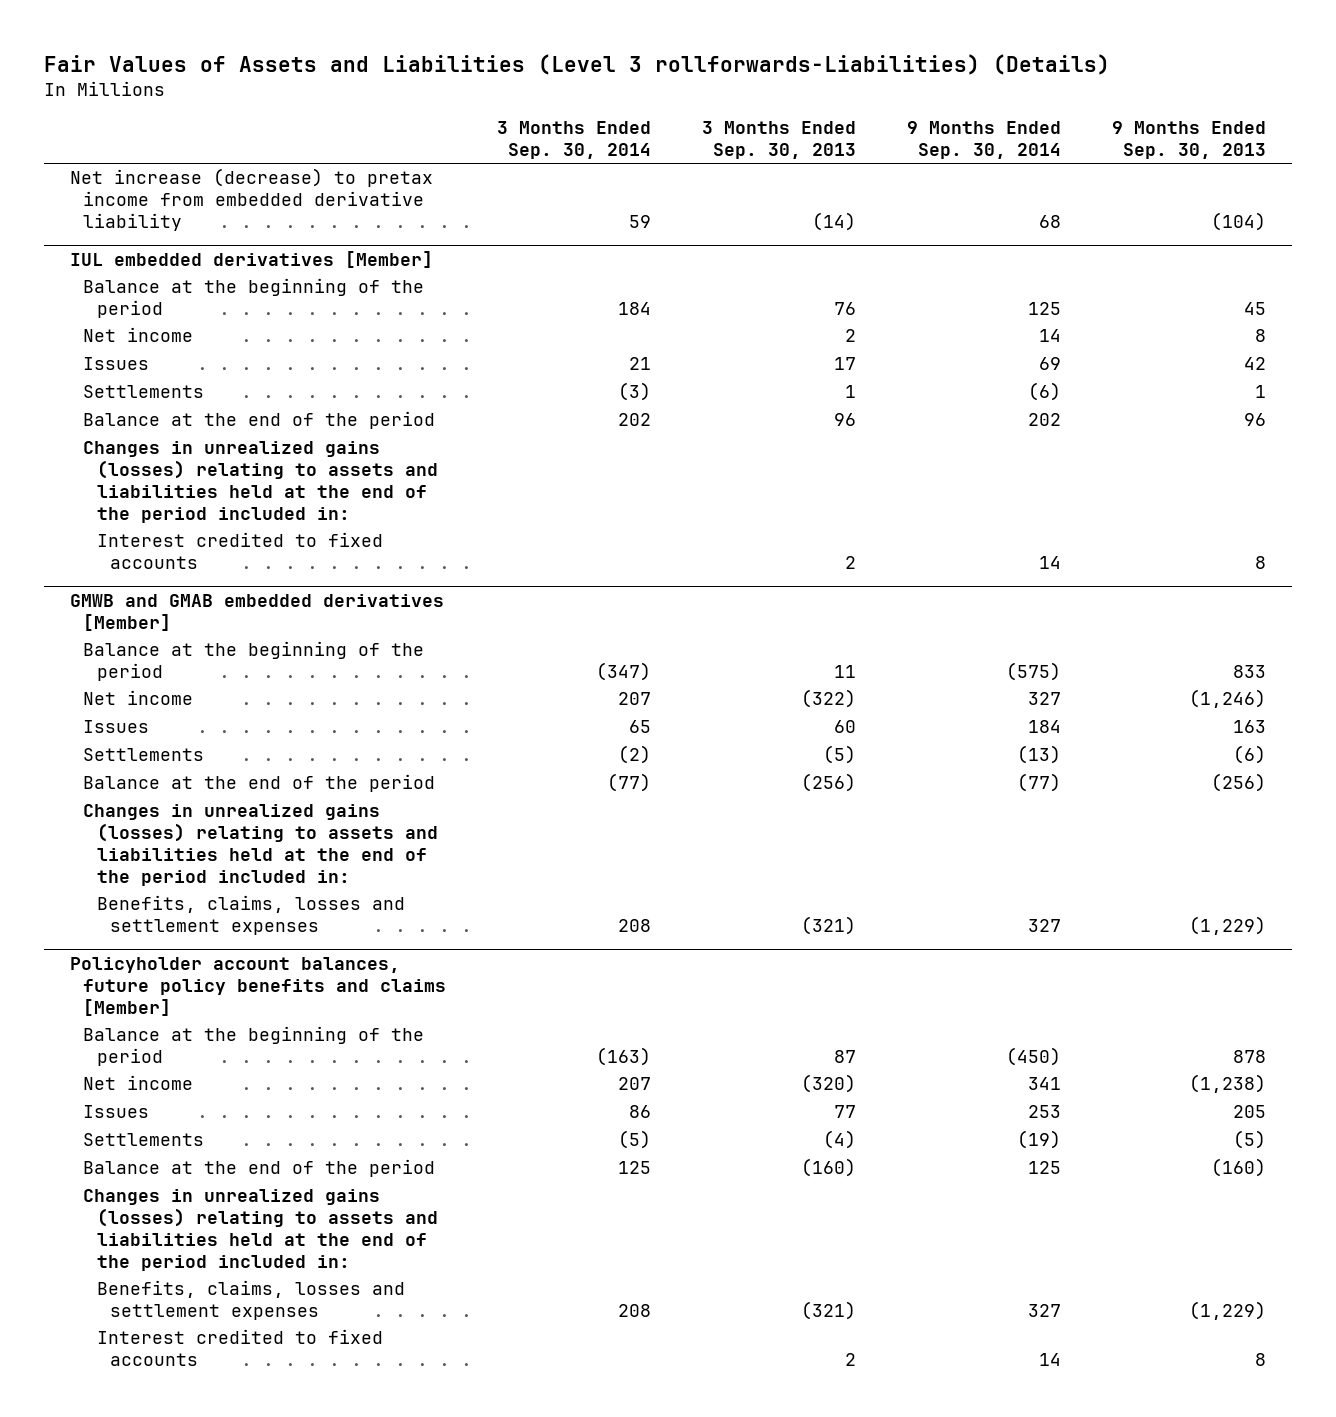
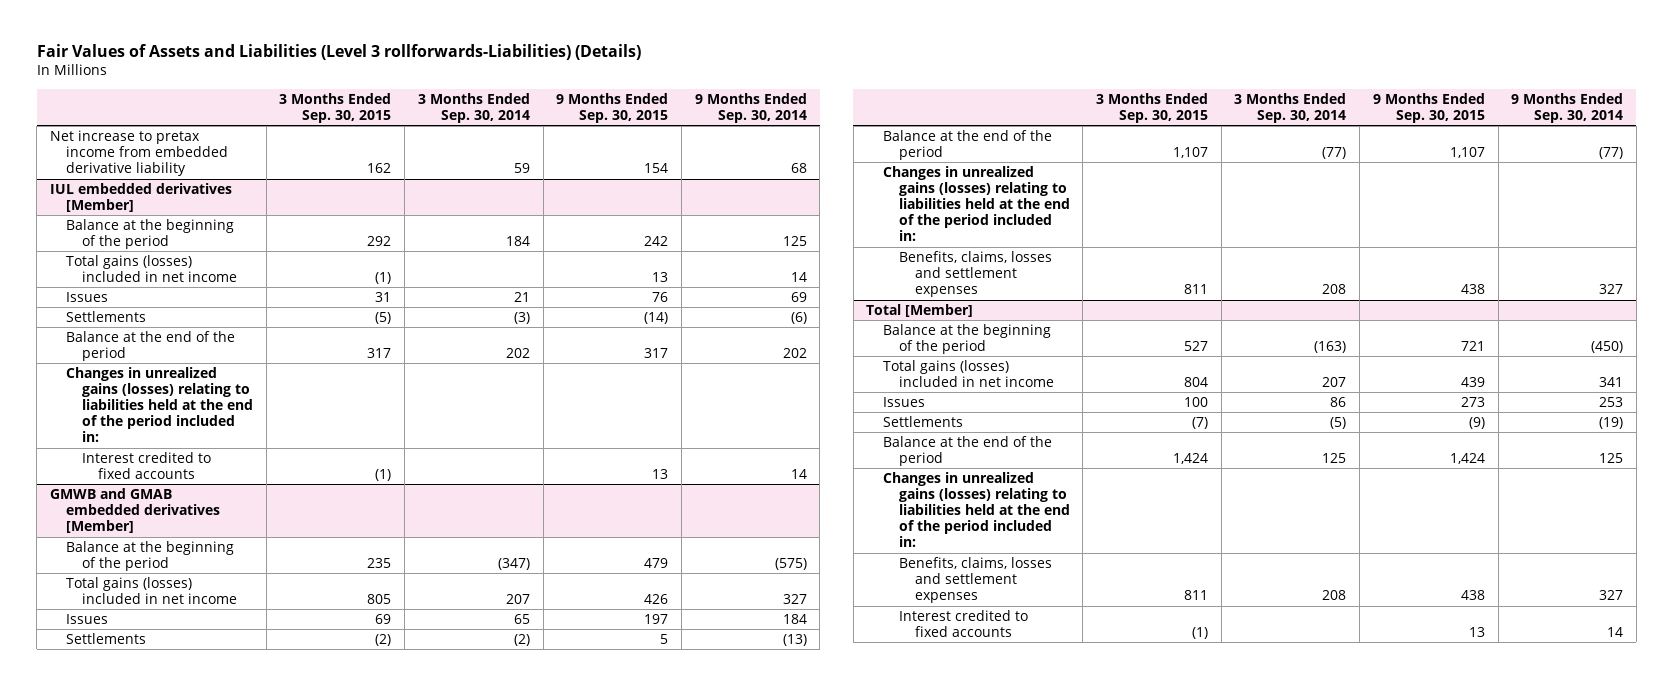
[702,120,857,159] 3 Months Ended Sep. 30, 2013 -> none
[1112,120,1267,159] 9 Months Ended Sep. 30, 2013 -> none
none -> [279,92,392,123] 3 Months Ended Sep. 30, 2015
none -> [556,92,669,123] 9 Months Ended Sep. 30, 2015
[69,168,433,231] Net increase (decrease) to pretax income from embedded derivative liability -> [49,129,228,177] Net increase to pretax income from embedded derivative liability
[83,327,194,343] Net income -> [65,254,238,283] Total gains (losses) included in net income
[83,441,438,523] Changes in unrealized gains (losses) relating to assets and liabilities held at the end of the period included in: -> [65,366,254,443] Changes in unrealized gains (losses) relating to liabilities held at the end of the period included in:
[83,690,194,706] Net income -> [65,576,238,605] Total gains (losses) included in net income
[83,804,438,886] Changes in unrealized gains (losses) relating to assets and liabilities held at the end of the period included in: -> [882,165,1070,242] Changes in unrealized gains (losses) relating to liabilities held at the end of the period included in:
[69,957,447,1016] Policyholder account balances, future policy benefits and claims [Member] -> none
none -> [866,303,974,317] Total [Member]
[83,1075,194,1091] Net income -> [882,359,1054,388] Total gains (losses) included in net income
[83,1189,438,1271] Changes in unrealized gains (losses) relating to assets and liabilities held at the end of the period included in: -> [882,471,1070,548] Changes in unrealized gains (losses) relating to liabilities held at the end of the period included in:

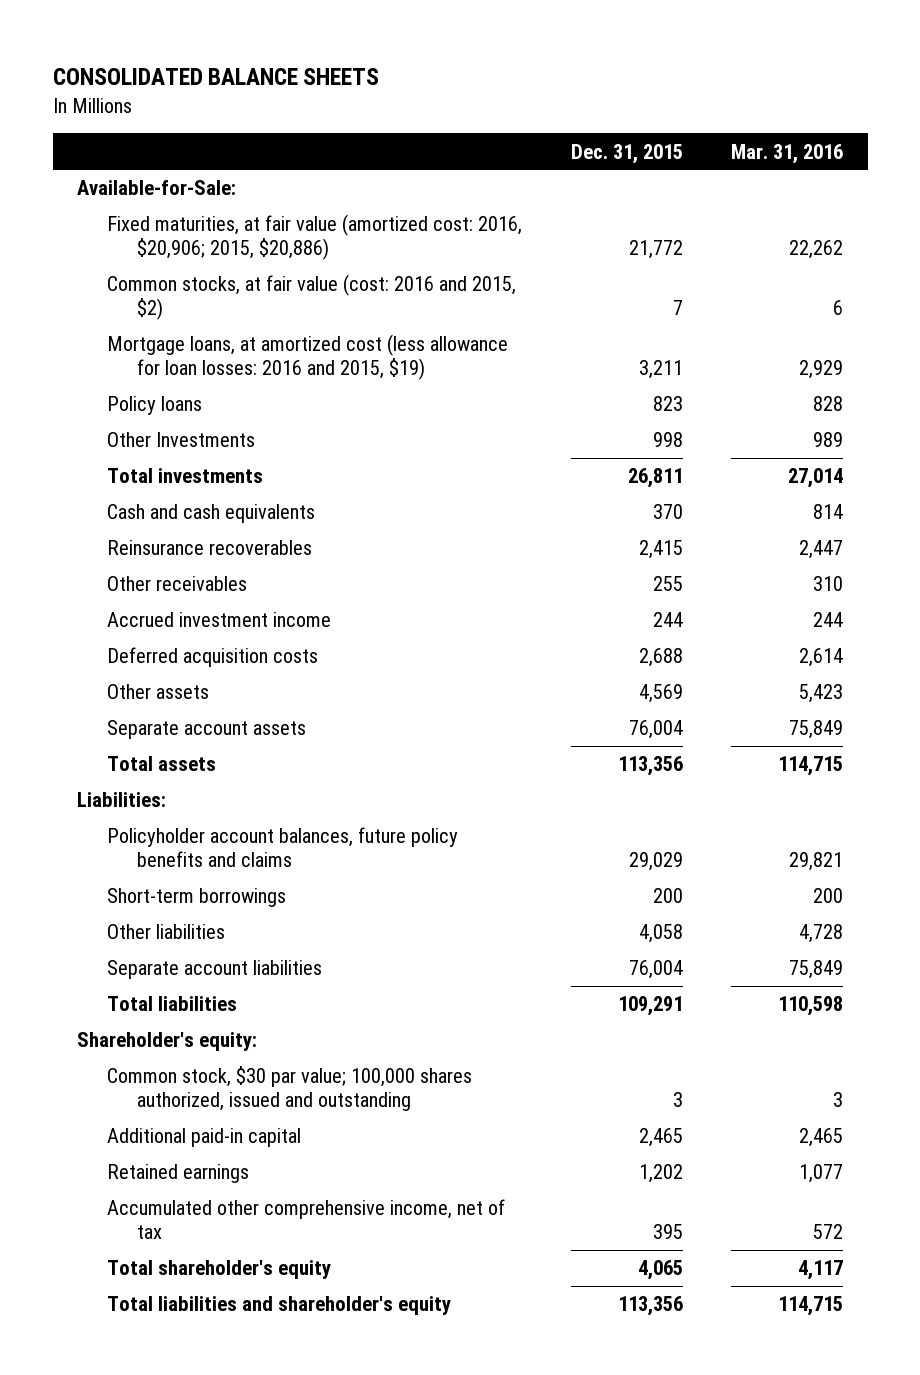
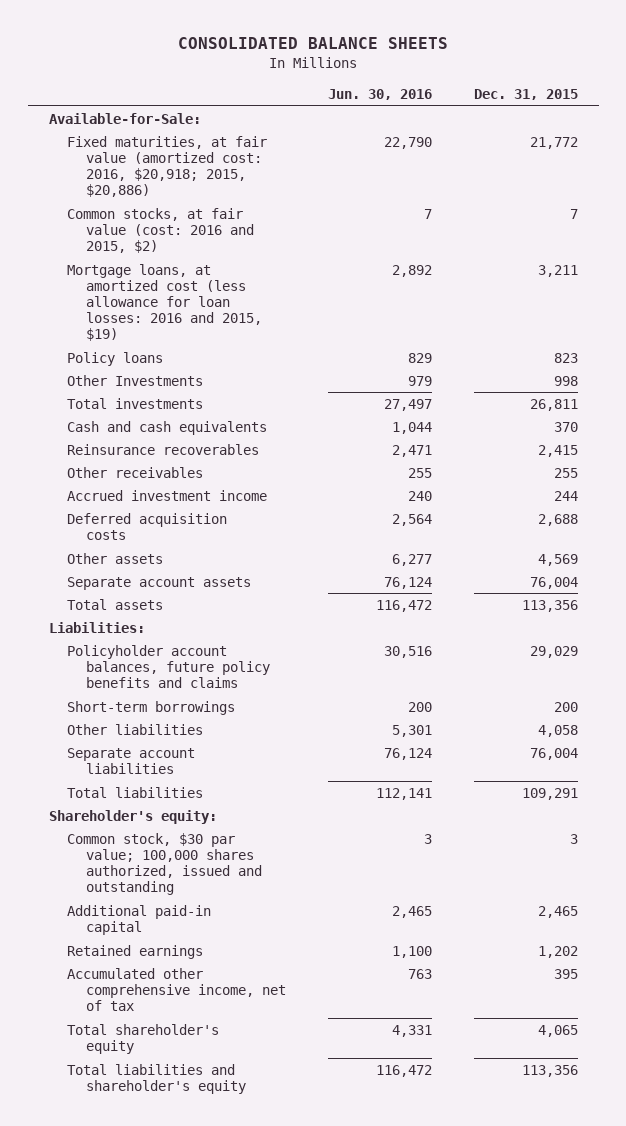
[731,143,844,164] Mar. 31, 2016 -> none
none -> [327,89,432,101] Jun. 30, 2016
[107,214,523,261] Fixed maturities, at fair value (amortized cost: 2016, $20,906; 2015, $20,886) -> [67,135,268,198] Fixed maturities, at fair value (amortized cost: 2016, $20,918; 2015, $20,886)

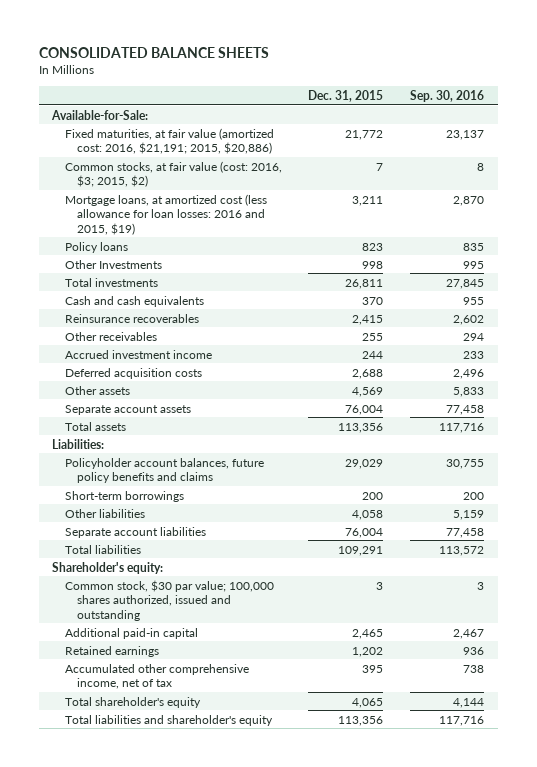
[327,89,432,101] Jun. 30, 2016 -> none
none -> [410,89,485,102] Sep. 30, 2016
[67,135,268,198] Fixed maturities, at fair value (amortized cost: 2016, $20,918; 2015, $20,886) -> [64,127,274,155] Fixed maturities, at fair value (amortized cost: 2016, $21,191; 2015, $20,886)
[67,207,254,254] Common stocks, at fair value (cost: 2016 and 2015, $2) -> [64,160,282,188] Common stocks, at fair value (cost: 2016, $3; 2015, $2)

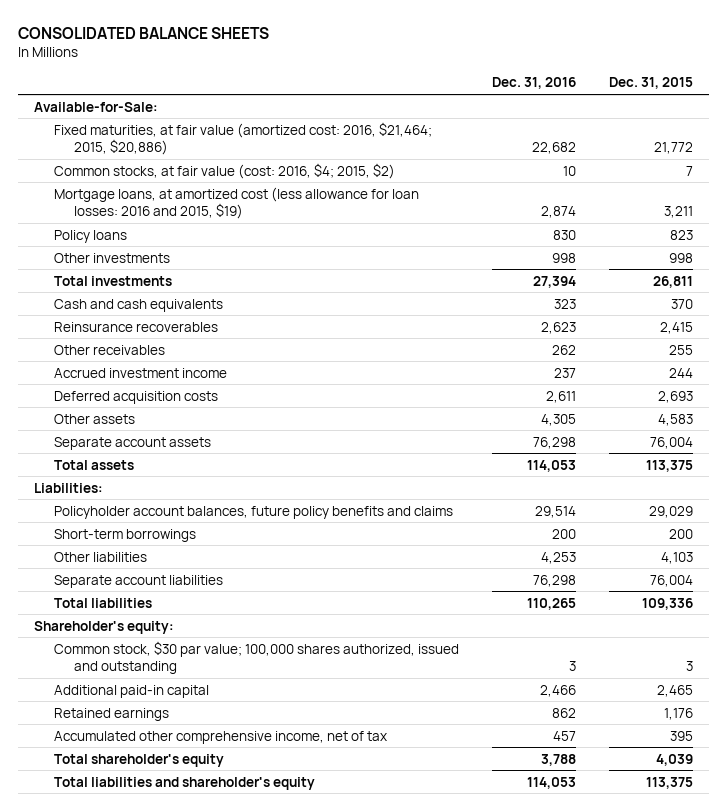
[410,89,485,102] Sep. 30, 2016 -> none
none -> [492,77,577,90] Dec. 31, 2016
[64,127,274,155] Fixed maturities, at fair value (amortized cost: 2016, $21,191; 2015, $20,886) -> [54,121,433,156] Fixed maturities, at fair value (amortized cost: 2016, $21,464; 2015, $20,886)
[64,160,282,188] Common stocks, at fair value (cost: 2016, $3; 2015, $2) -> [54,162,396,179] Common stocks, at fair value (cost: 2016, $4; 2015, $2)
[64,259,162,269] Other Investments -> [54,252,171,263] Other investments
[352,368,384,379] 2,688 -> [658,390,694,403] 2,693
[352,386,384,397] 4,569 -> [658,413,694,426] 4,583
[338,422,384,433] 113,356 -> [646,459,694,472] 113,375
[352,509,384,520] 4,058 -> [661,551,694,564] 4,103
[338,545,384,556] 109,291 -> [642,597,694,610] 109,336
[352,646,384,657] 1,202 -> [664,707,694,720] 1,176
[352,697,384,708] 4,065 -> [656,753,694,766] 4,039
[338,715,384,726] 113,356 -> [646,776,694,789] 113,375

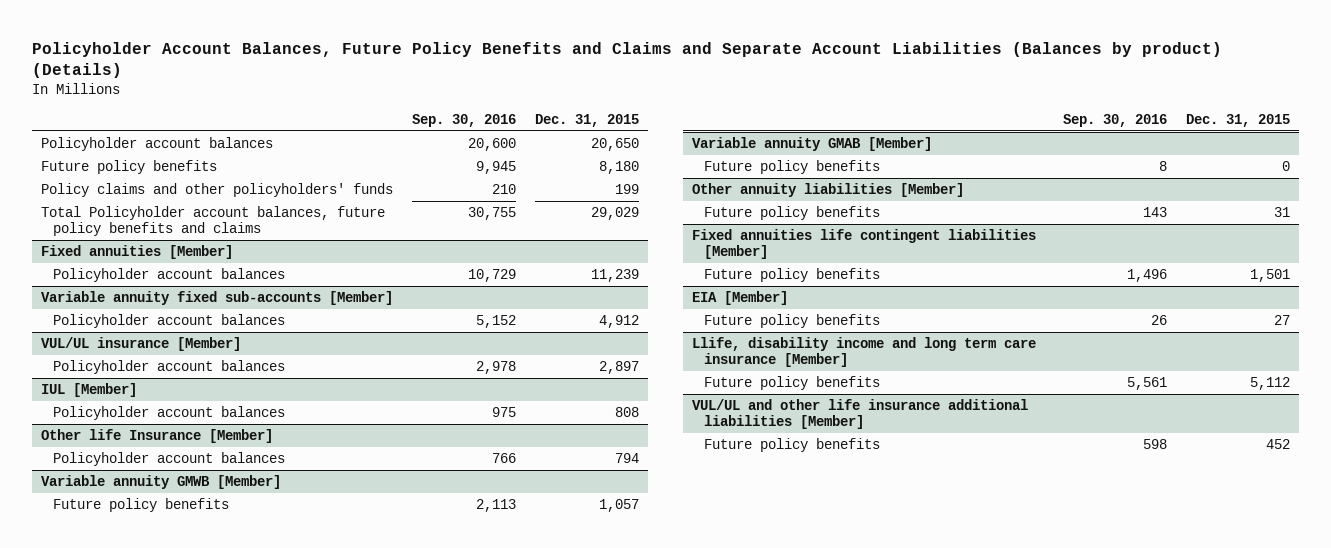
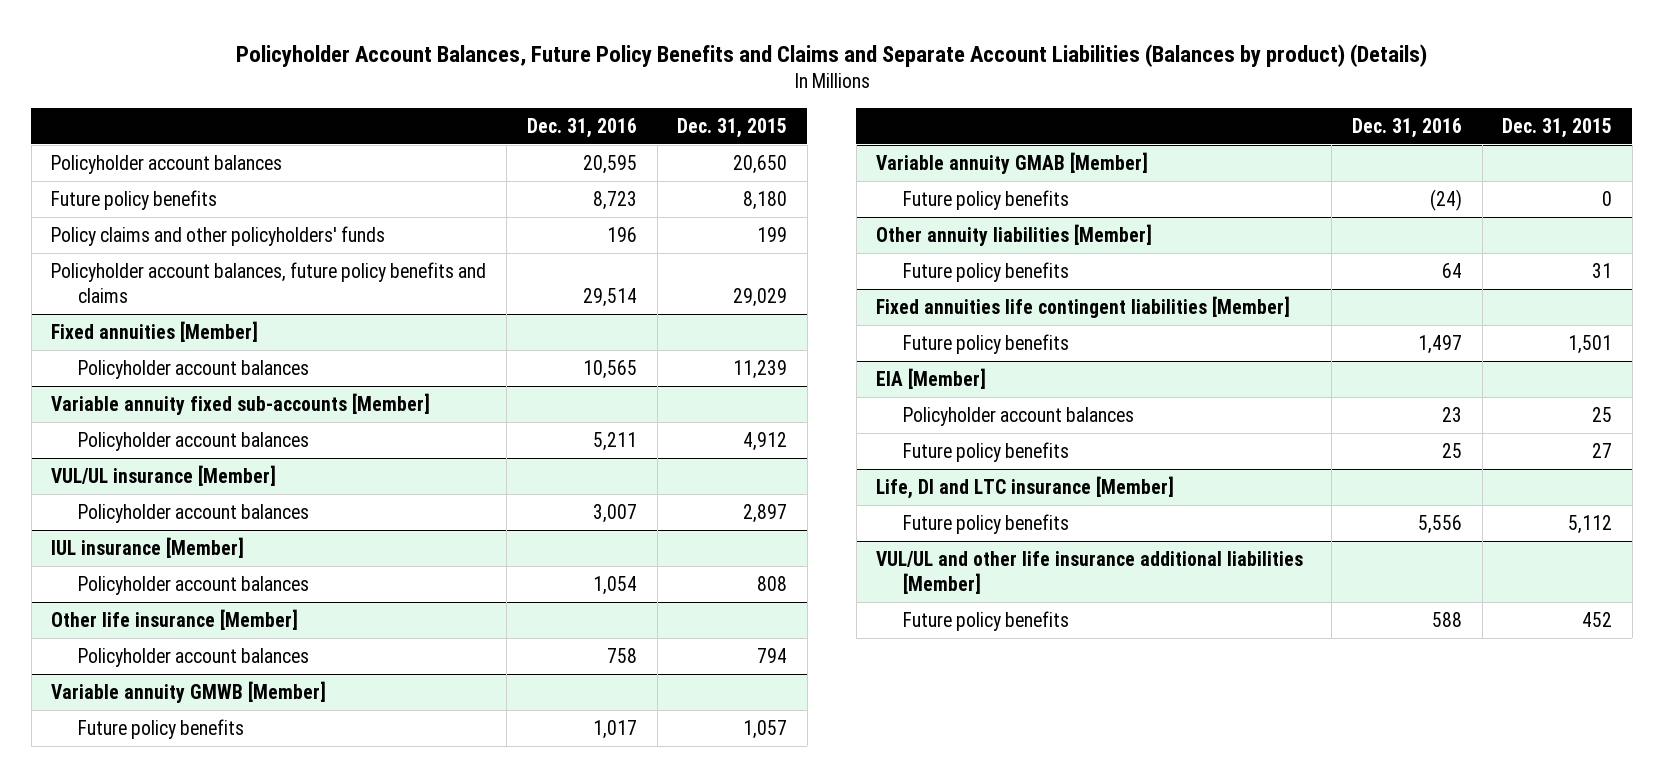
[411,114,516,128] Sep. 30, 2016 -> none
none -> [526,117,637,138] Dec. 31, 2016
[41,205,386,237] Total Policyholder account balances, future policy benefits and claims -> [51,261,487,303] Policyholder account balances, future policy benefits and claims
[41,382,138,397] IUL [Member] -> [51,536,245,558] IUL insurance [Member]
[41,428,274,443] Other life Insurance [Member] -> [51,608,299,630] Other life insurance [Member]
none -> [903,406,1135,426] Policyholder account balances
[692,336,1037,368] Llife, disability income and long term care insurance [Member] -> [876,475,1175,499] Life, DI and LTC insurance [Member]

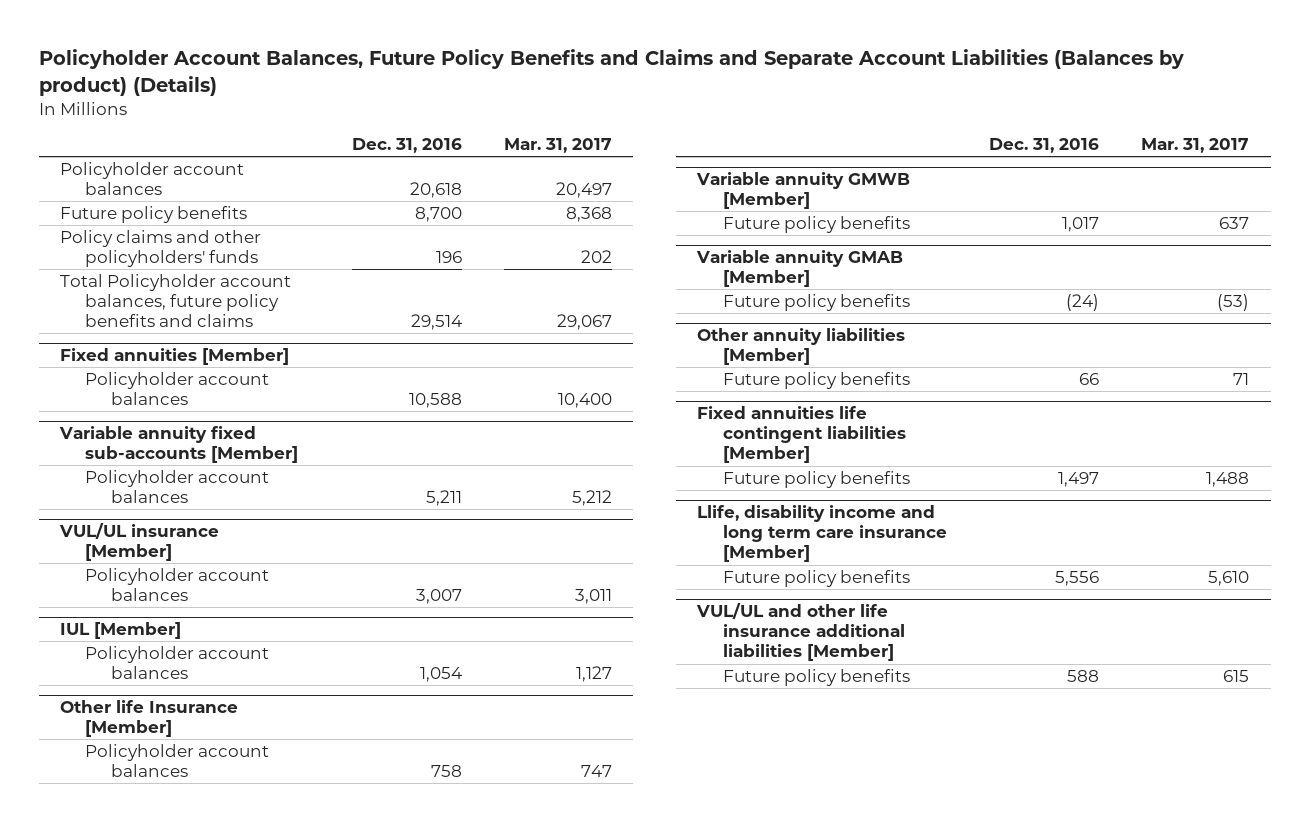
[677,117,788,138] Dec. 31, 2015 -> none
none -> [504,138,613,154] Mar. 31, 2017
[582,154,637,174] 20,595 -> [409,182,462,199] 20,618
[592,190,637,210] 8,723 -> [414,207,462,223] 8,700
[51,261,487,303] Policyholder account balances, future policy benefits and claims -> [59,274,291,328] Total Policyholder account balances, future policy benefits and claims
[582,359,637,379] 10,565 -> [408,393,462,409] 10,588
[51,536,245,558] IUL insurance [Member] -> [59,622,181,640] IUL [Member]
[51,608,299,630] Other life insurance [Member] -> [59,700,238,738] Other life Insurance [Member]
[1441,262,1462,278] 64 -> [1079,373,1100,386] 66
[876,367,987,389] EIA [Member] -> none
[903,406,1135,426] Policyholder account balances -> none
[903,441,1070,462] Future policy benefits -> none
[876,475,1175,499] Life, DI and LTC insurance [Member] -> [697,505,947,563] Llife, disability income and long term care insurance [Member]

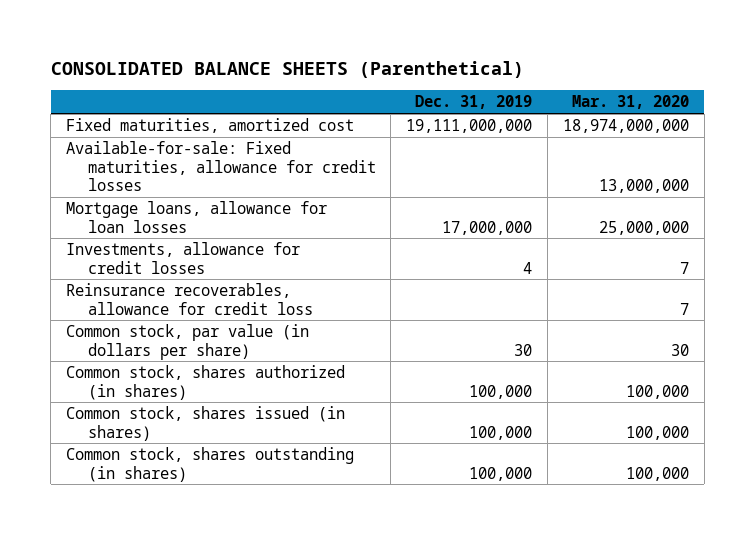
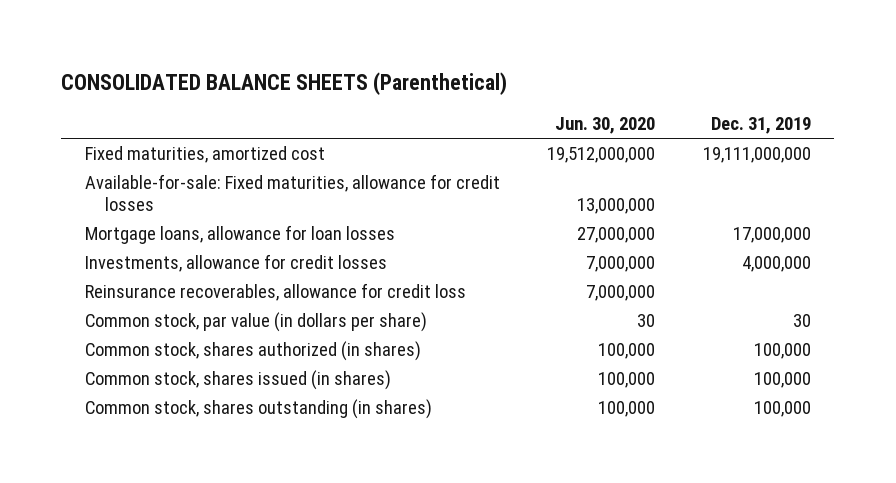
[571,95,689,110] Mar. 31, 2020 -> none
none -> [555,116,656,134] Jun. 30, 2020
[523,261,533,274] 4 -> [741,256,811,273] 4,000,000

